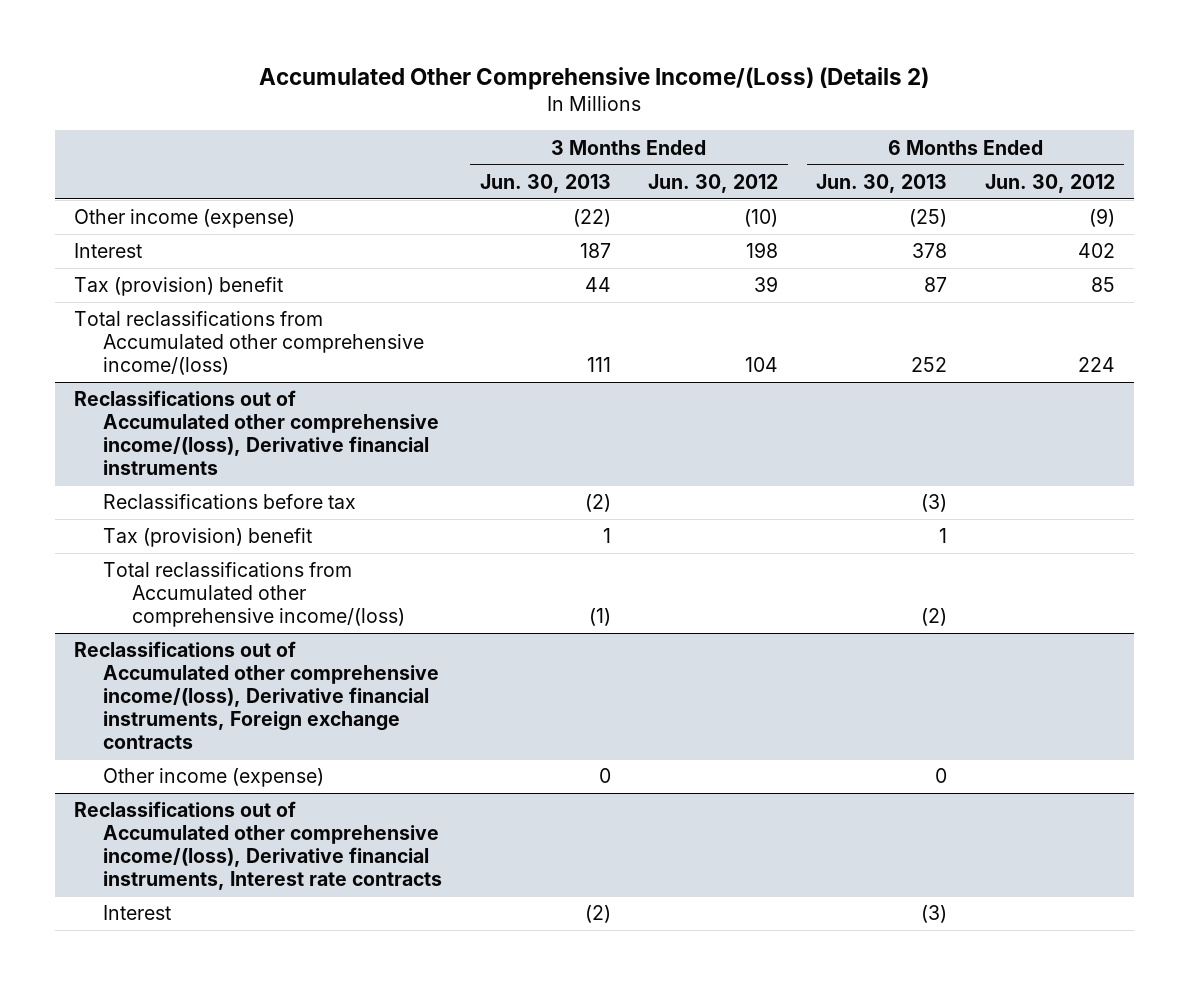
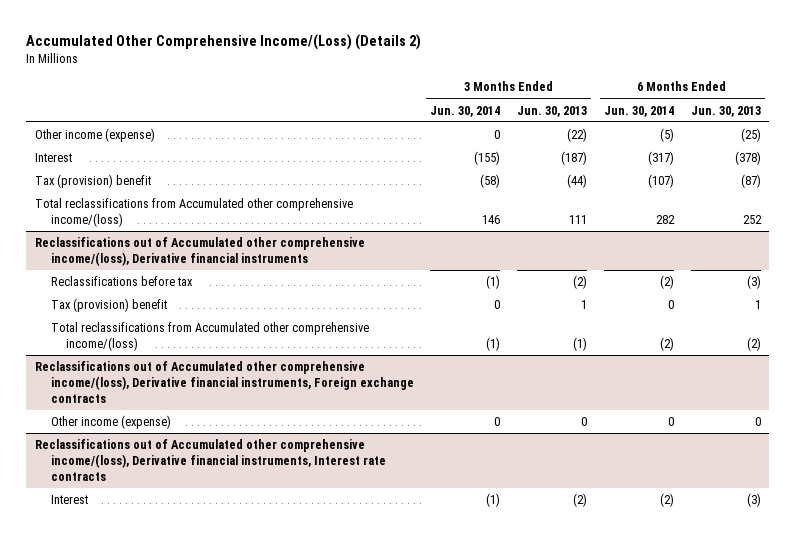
[648,173,779,193] Jun. 30, 2012 -> none
[984,173,1115,193] Jun. 30, 2012 -> none
none -> [430,105,501,117] Jun. 30, 2014
none -> [604,105,675,117] Jun. 30, 2014
[579,243,611,259] 187 -> [561,151,588,166] (187)
[912,243,948,259] 378 -> [734,151,761,166] (378)
[584,277,611,293] 44 -> [567,174,588,189] (44)
[924,277,948,293] 87 -> [740,174,761,189] (87)

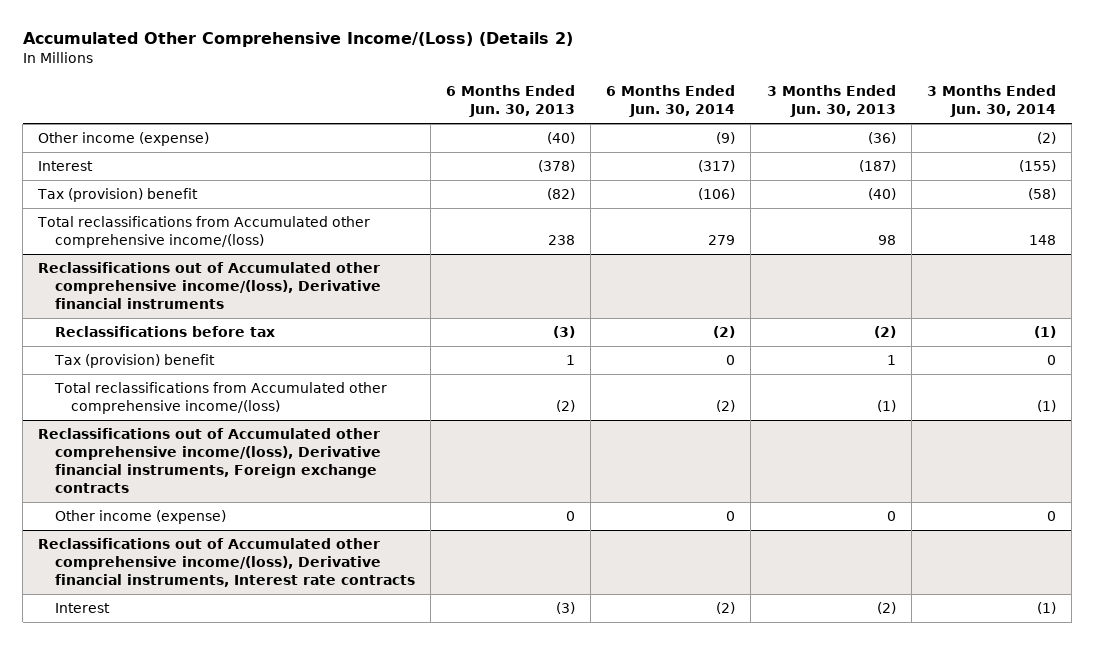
[494,130,501,140] 0 -> [1036,132,1056,145] (2)
[567,128,588,143] (22) -> [867,132,896,145] (36)
[660,128,675,143] (5) -> [716,132,736,145] (9)
[740,128,761,143] (25) -> [546,132,575,145] (40)
[567,174,588,189] (44) -> [867,188,896,201] (40)
[648,174,675,189] (107) -> [698,188,736,201] (106)
[740,174,761,189] (87) -> [546,188,575,201] (82)
[482,215,501,225] 146 -> [1028,235,1056,246] 148
[569,215,588,225] 111 -> [877,235,896,246] 98
[656,215,676,225] 282 -> [708,235,736,246] 279
[742,215,762,225] 252 -> [547,235,575,246] 238

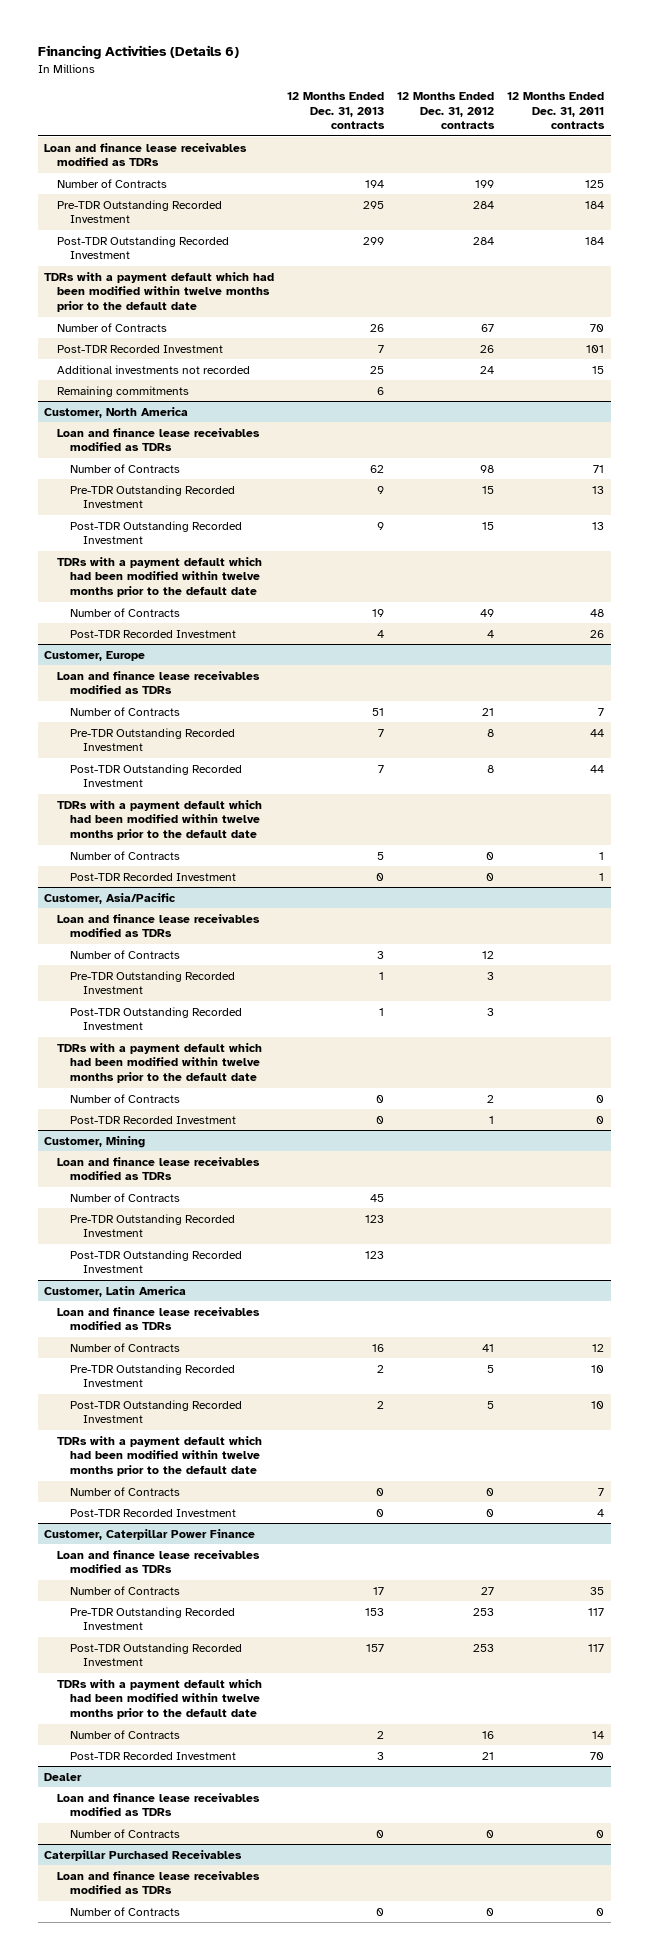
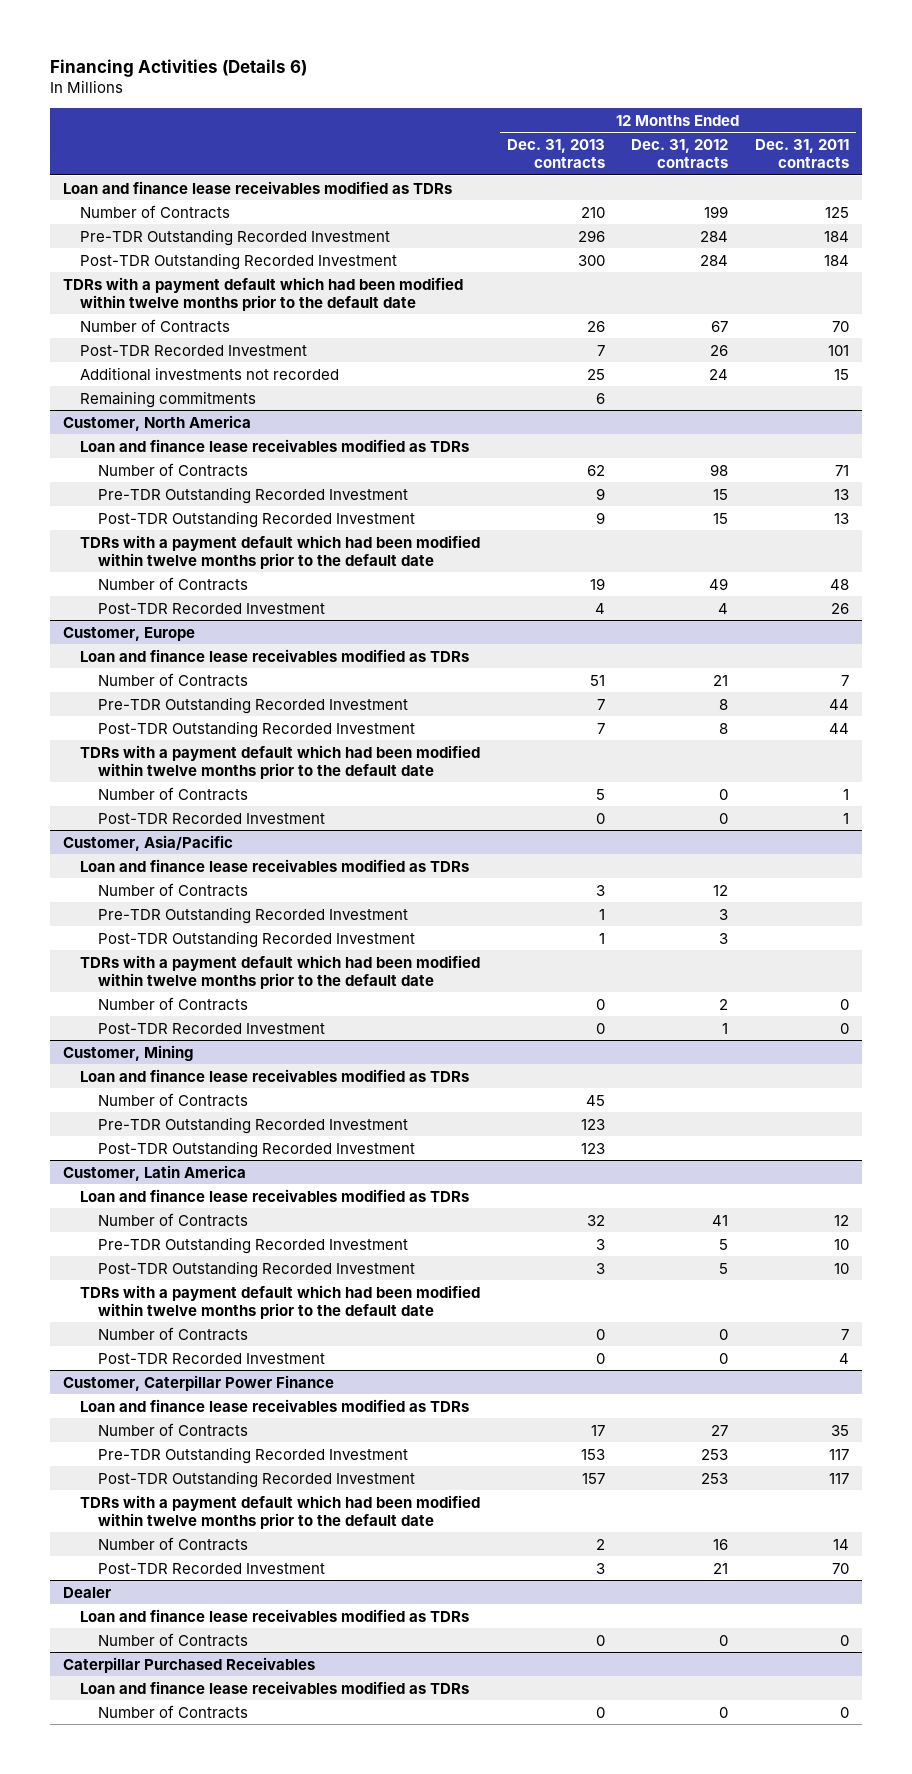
[365,179,385,188] 194 -> [580,206,605,218] 210
[363,200,385,209] 295 -> [577,229,605,242] 296
[363,236,385,245] 299 -> [577,254,605,266] 300
[372,1343,385,1352] 16 -> [586,1214,605,1226] 32
[377,1364,385,1373] 2 -> [595,1238,605,1250] 3
[377,1400,385,1409] 2 -> [595,1262,605,1274] 3

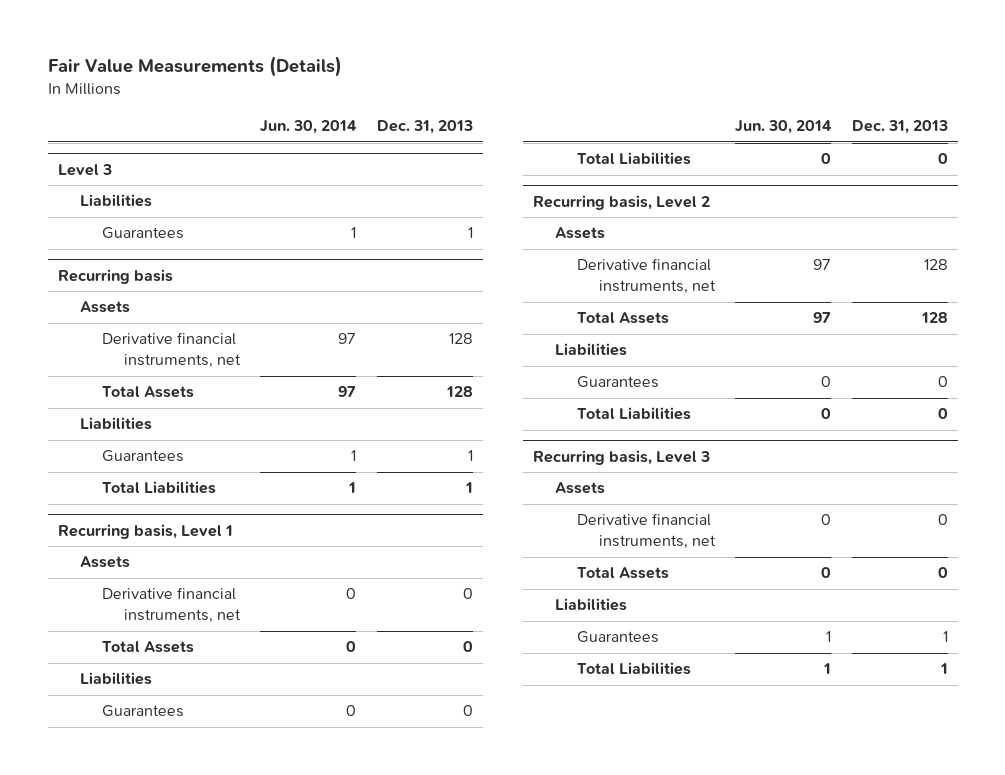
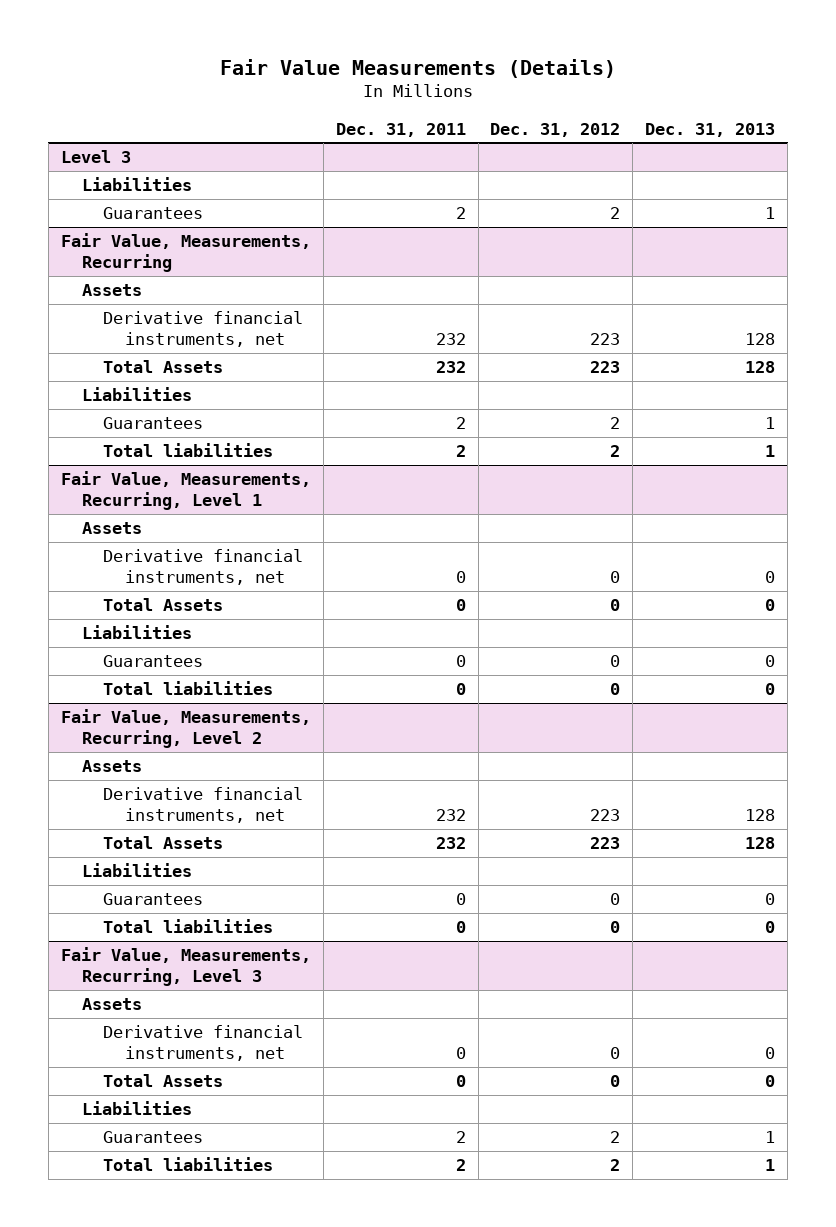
[260,120,358,135] Jun. 30, 2014 -> none
none -> [335,122,466,137] Dec. 31, 2011
none -> [490,122,621,137] Dec. 31, 2012
[57,268,173,284] Recurring basis -> none
none -> [60,233,311,272] Fair Value, Measurements, Recurring
[57,523,233,539] Recurring basis, Level 1 -> none
[101,481,216,495] Total Liabilities -> [103,443,274,458] Total liabilities
none -> [60,471,311,510] Fair Value, Measurements, Recurring, Level 1
[532,194,710,210] Recurring basis, Level 2 -> none
[577,152,692,166] Total Liabilities -> [103,681,274,696] Total liabilities
none -> [60,709,311,748] Fair Value, Measurements, Recurring, Level 2
[532,449,710,465] Recurring basis, Level 3 -> none
[577,407,692,421] Total Liabilities -> [103,919,274,934] Total liabilities
none -> [60,947,311,986] Fair Value, Measurements, Recurring, Level 3
[577,662,692,676] Total Liabilities -> [103,1157,274,1172] Total liabilities

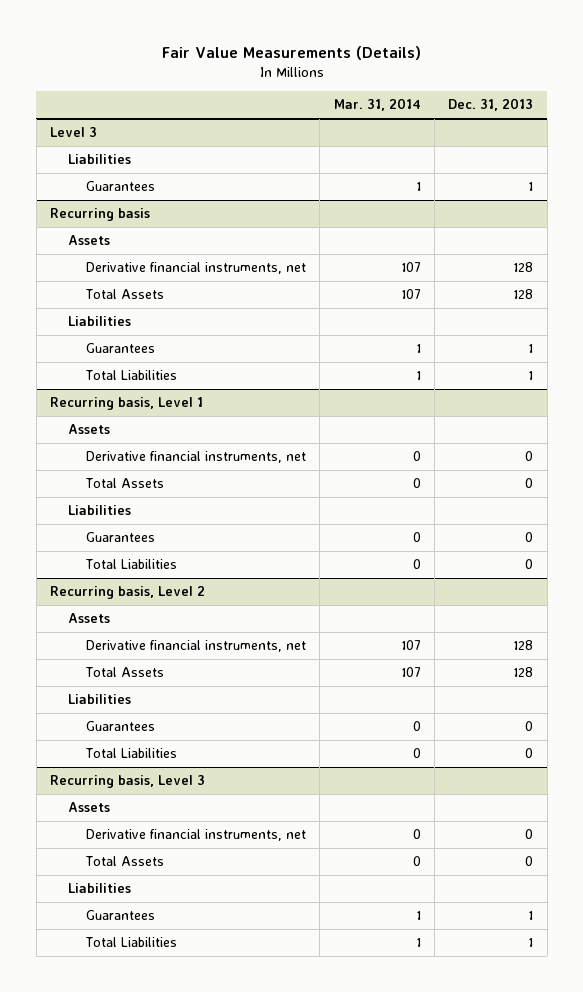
[335,122,466,137] Dec. 31, 2011 -> none
[490,122,621,137] Dec. 31, 2012 -> none
none -> [333,98,421,112] Mar. 31, 2014
[60,233,311,272] Fair Value, Measurements, Recurring -> none
none -> [49,208,150,222] Recurring basis
[60,471,311,510] Fair Value, Measurements, Recurring, Level 1 -> none
[103,443,274,458] Total liabilities -> [84,370,177,381] Total Liabilities
none -> [49,397,203,411] Recurring basis, Level 1
[60,709,311,748] Fair Value, Measurements, Recurring, Level 2 -> none
[103,681,274,696] Total liabilities -> [84,559,177,570] Total Liabilities
none -> [49,586,205,600] Recurring basis, Level 2
[60,947,311,986] Fair Value, Measurements, Recurring, Level 3 -> none
[103,919,274,934] Total liabilities -> [84,748,177,759] Total Liabilities
none -> [49,775,205,789] Recurring basis, Level 3
[103,1157,274,1172] Total liabilities -> [84,937,177,948] Total Liabilities

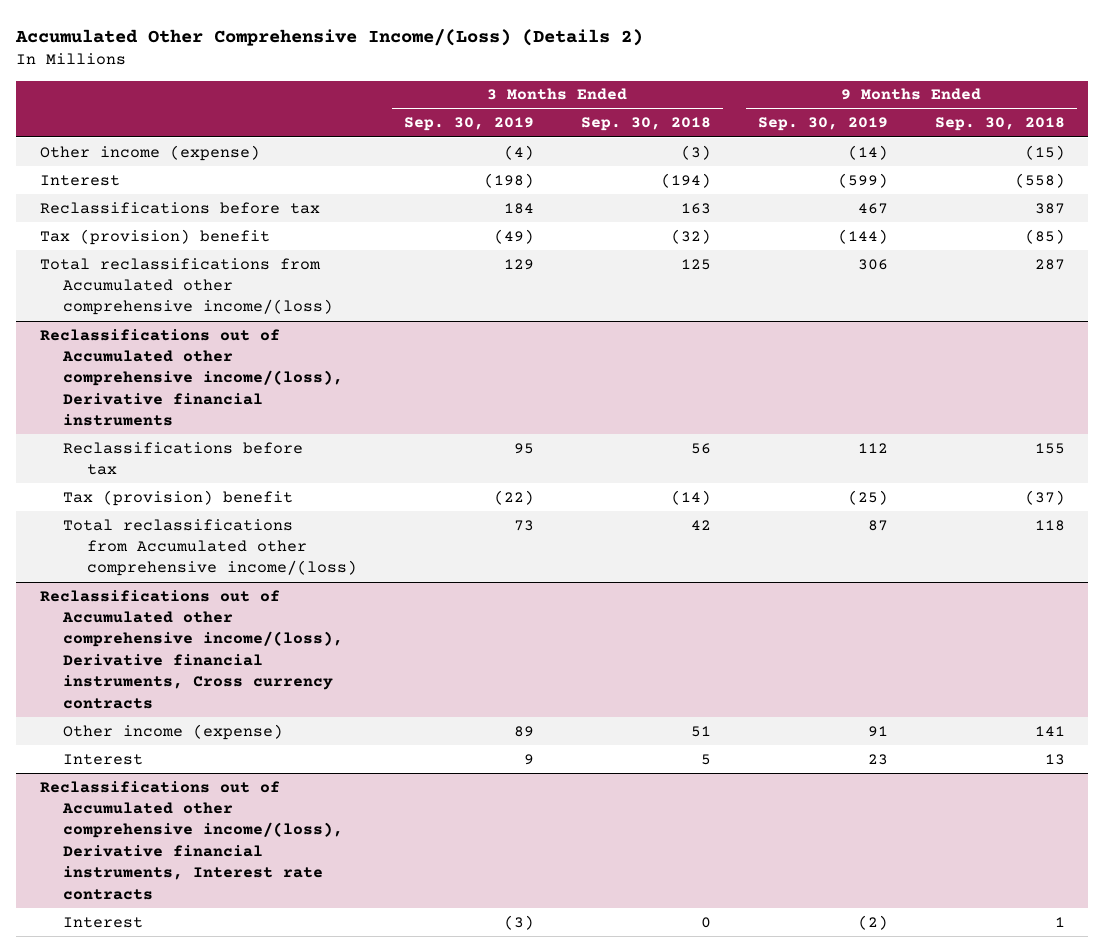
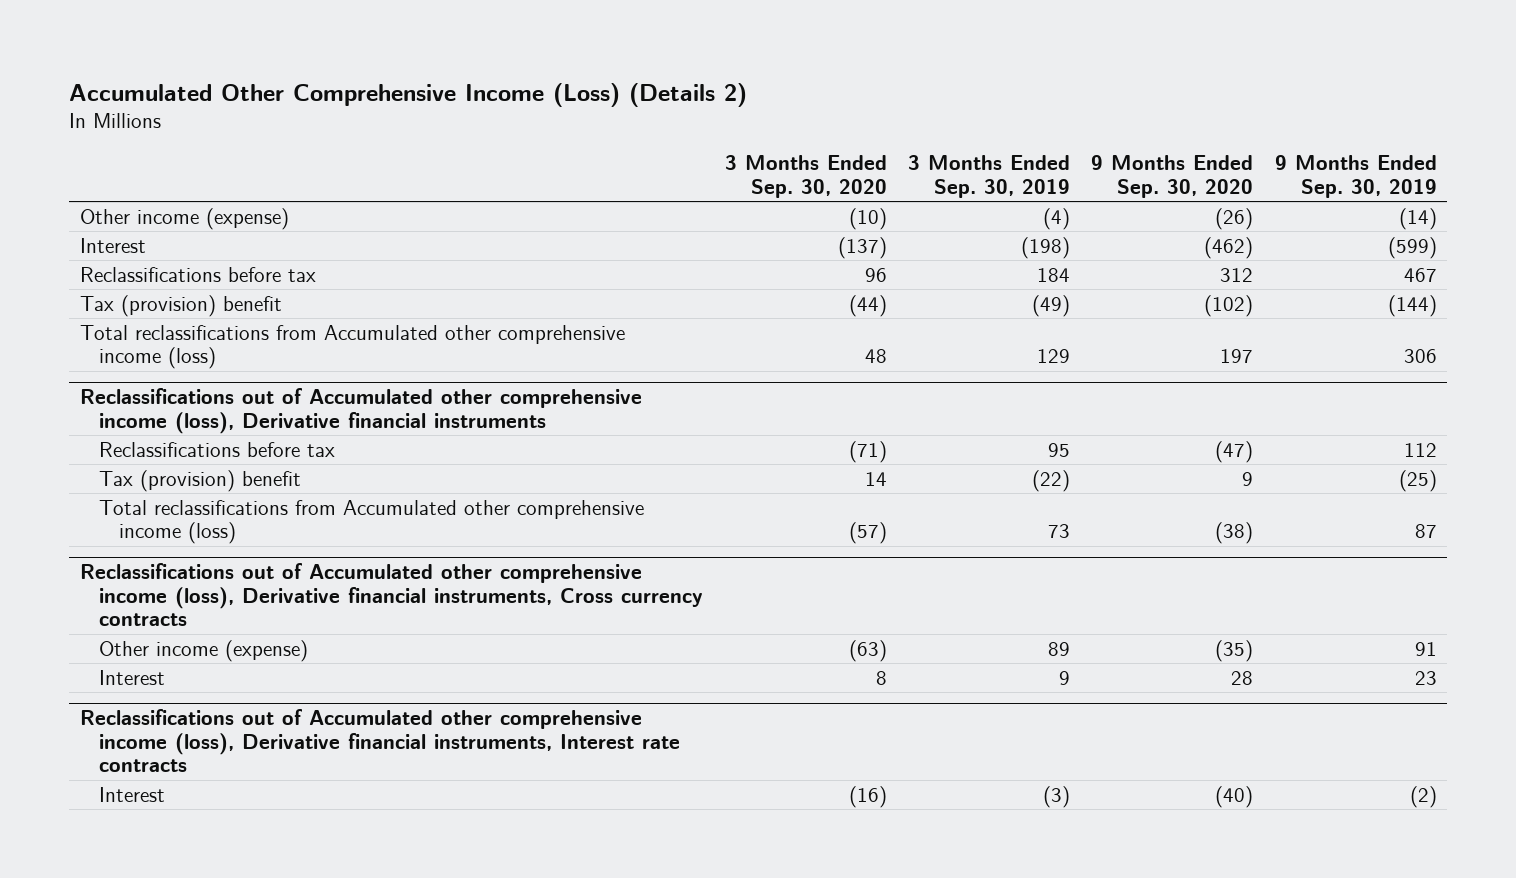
[15,28,644,46] Accumulated Other Comprehensive Income/(Loss) (Details 2) -> [68,82,747,107] Accumulated Other Comprehensive Income (Loss) (Details 2)
[580,117,711,132] Sep. 30, 2018 -> none
[934,117,1065,132] Sep. 30, 2018 -> none
none -> [724,155,887,198] 3 Months Ended Sep. 30, 2020
none -> [1091,155,1254,198] 9 Months Ended Sep. 30, 2020
[39,257,334,316] Total reclassifications from Accumulated other comprehensive income/(loss) -> [79,324,625,370] Total reclassifications from Accumulated other comprehensive income (loss)
[39,328,344,427] Reclassifications out of Accumulated other comprehensive income/(loss), Derivative financial instruments -> [79,388,642,434] Reclassifications out of Accumulated other comprehensive income (loss), Derivative financial instruments
[63,518,357,577] Total reclassifications from Accumulated other comprehensive income/(loss) -> [99,499,645,545] Total reclassifications from Accumulated other comprehensive income (loss)
[39,589,344,709] Reclassifications out of Accumulated other comprehensive income/(loss), Derivative financial instruments, Cross currency contracts -> [79,563,704,627] Reclassifications out of Accumulated other comprehensive income (loss), Derivative financial instruments, Cross currency contracts
[39,780,344,900] Reclassifications out of Accumulated other comprehensive income/(loss), Derivative financial instruments, Interest rate contracts -> [79,709,681,773] Reclassifications out of Accumulated other comprehensive income (loss), Derivative financial instruments, Interest rate contracts

